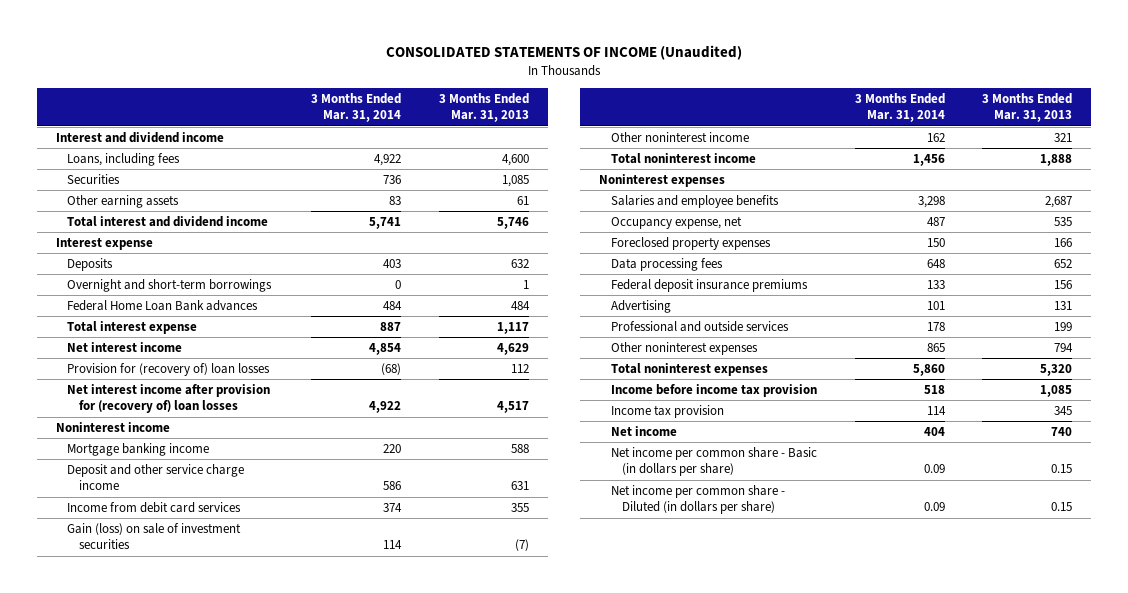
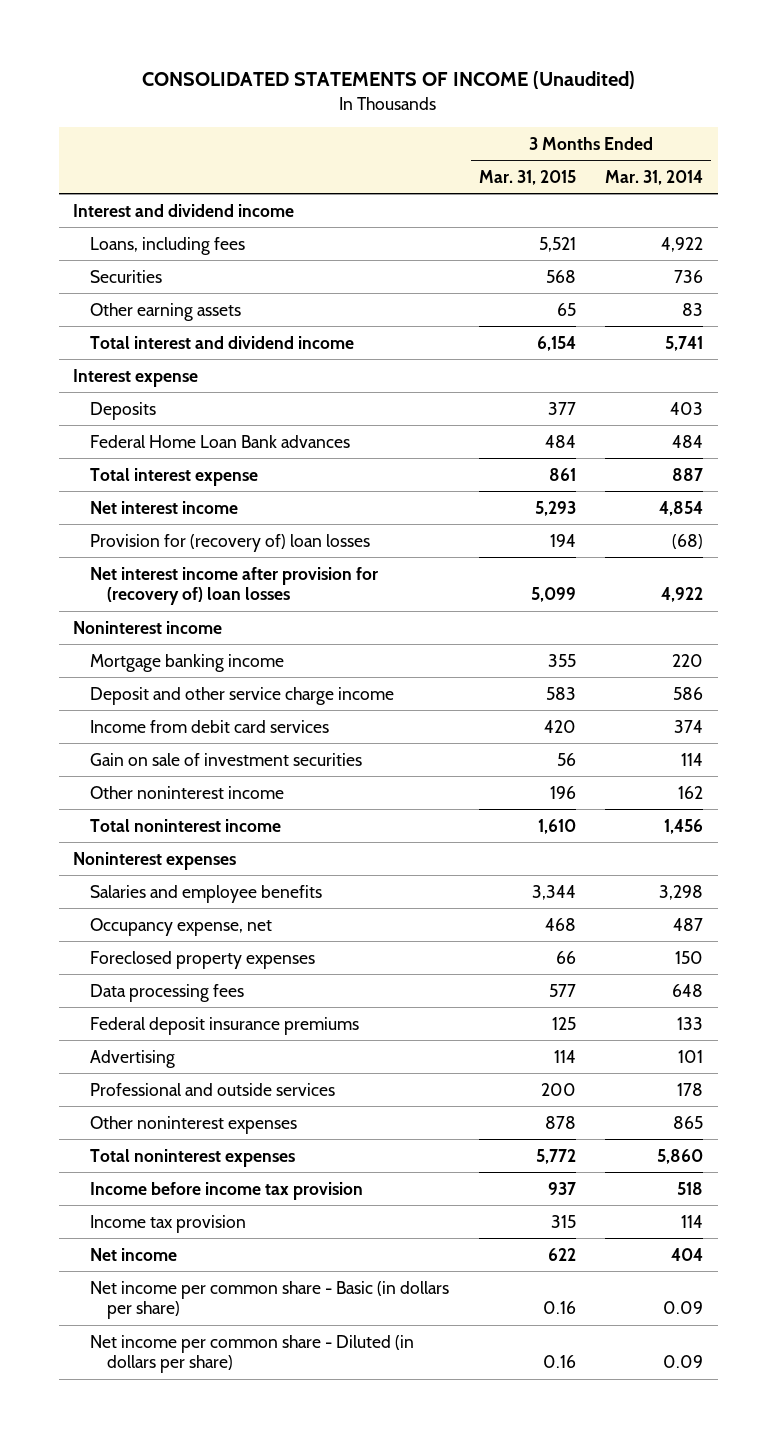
[438,92,529,123] 3 Months Ended Mar. 31, 2013 -> none
none -> [478,169,576,185] Mar. 31, 2015
[67,279,273,293] Overnight and short-term borrowings -> none
[67,523,242,550] Gain (loss) on sale of investment securities -> [90,752,363,766] Gain on sale of investment securities

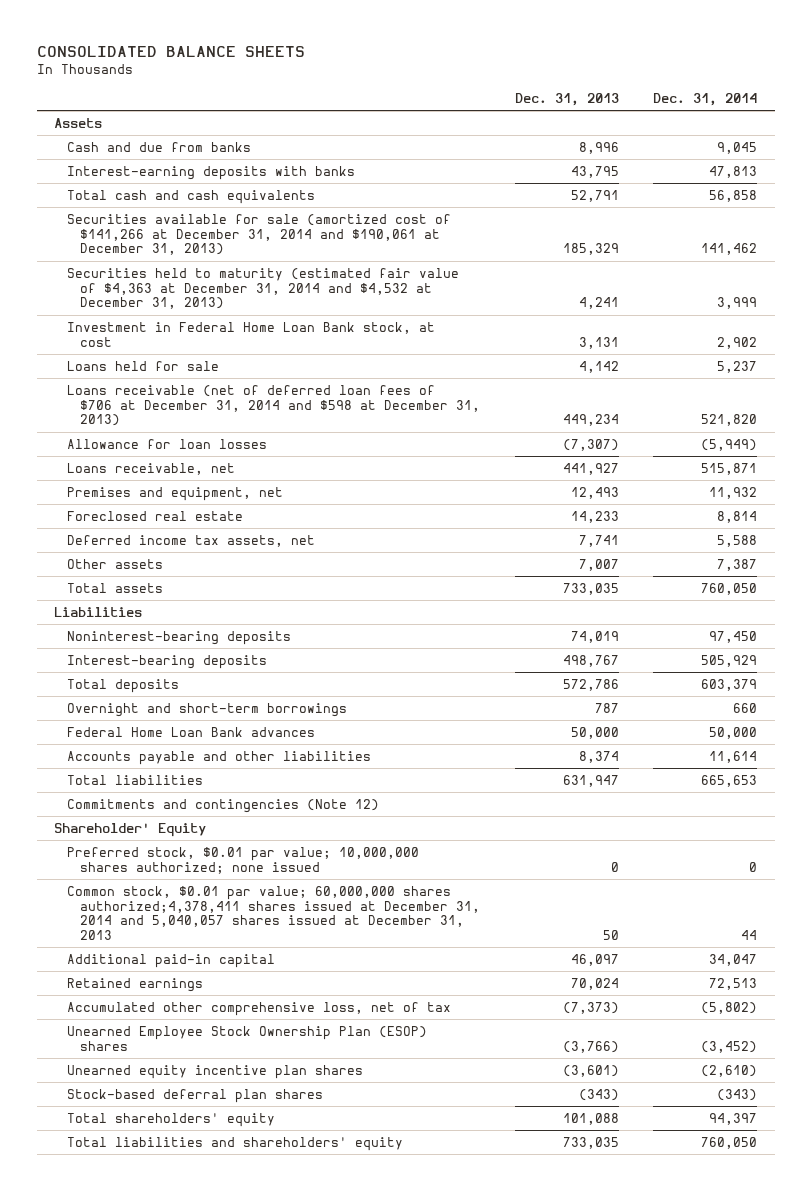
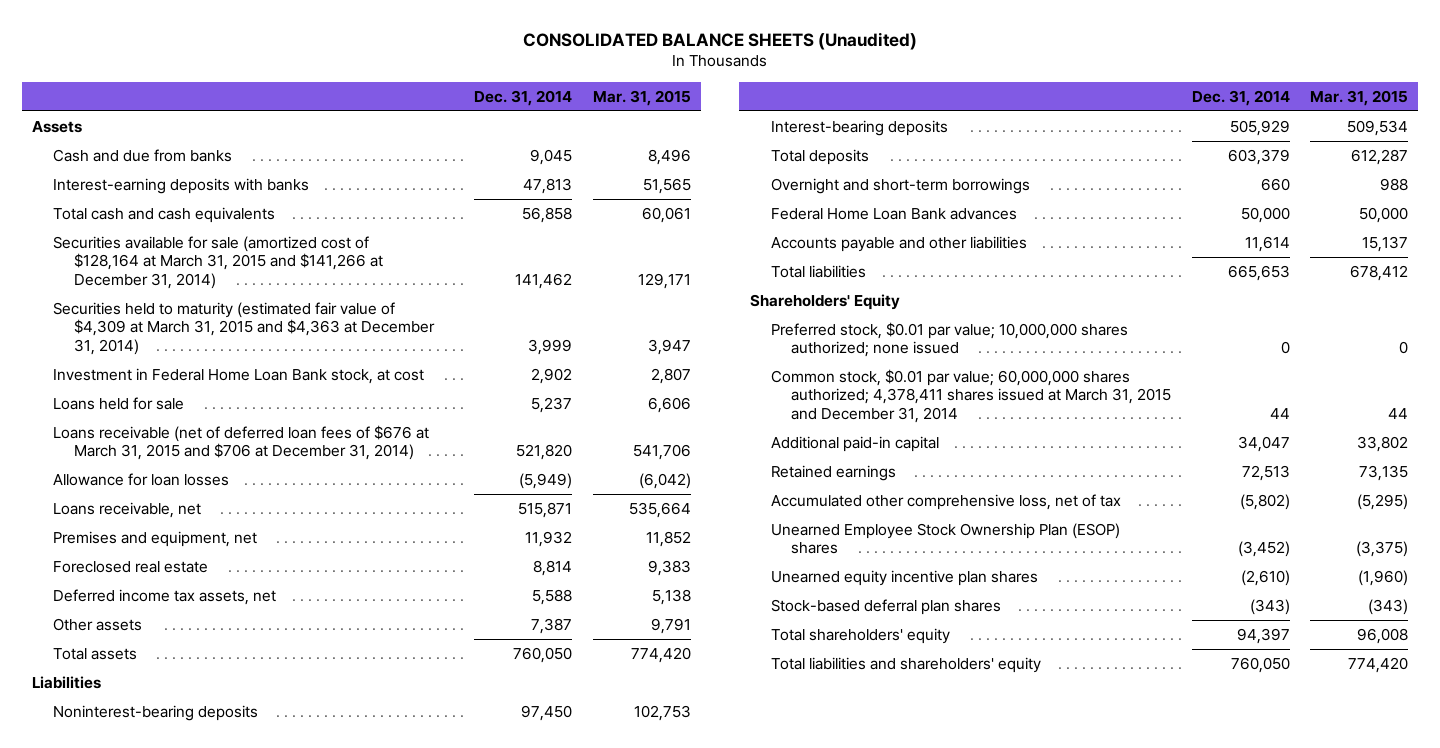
[36,45,305,57] CONSOLIDATED BALANCE SHEETS -> [523,31,918,50] CONSOLIDATED BALANCE SHEETS (Unaudited)
[514,93,619,107] Dec. 31, 2013 -> none
none -> [592,89,691,106] Mar. 31, 2015
[67,213,452,256] Securities available for sale (amortized cost of $141,266 at December 31, 2014 and $190,061 at December 31, 2013) -> [53,235,383,289] Securities available for sale (amortized cost of $128,164 at March 31, 2015 and $141,266 at December 31, 2014)
[67,267,460,310] Securities held to maturity (estimated fair value of $4,363 at December 31, 2014 and $4,532 at December 31, 2013) -> [53,301,435,355] Securities held to maturity (estimated fair value of $4,309 at March 31, 2015 and $4,363 at December 31, 2014)
[67,384,481,427] Loans receivable (net of deferred loan fees of $706 at December 31, 2014 and $598 at December 31, 2013) -> [53,424,430,461] Loans receivable (net of deferred loan fees of $676 at March 31, 2015 and $706 at December 31, 2014)
[67,798,380,813] Commitments and contingencies (Note 12) -> none
[54,822,207,837] Shareholder' Equity -> [749,293,900,310] Shareholders' Equity
[67,885,481,941] Common stock, $0.01 par value; 60,000,000 shares authorized;4,378,411 shares issued at December 31, 2014 and 5,040,057 shares issued at December 31, 2013 -> [770,368,1172,423] Common stock, $0.01 par value; 60,000,000 shares authorized; 4,378,411 shares issued at March 31, 2015 and December 31, 2014

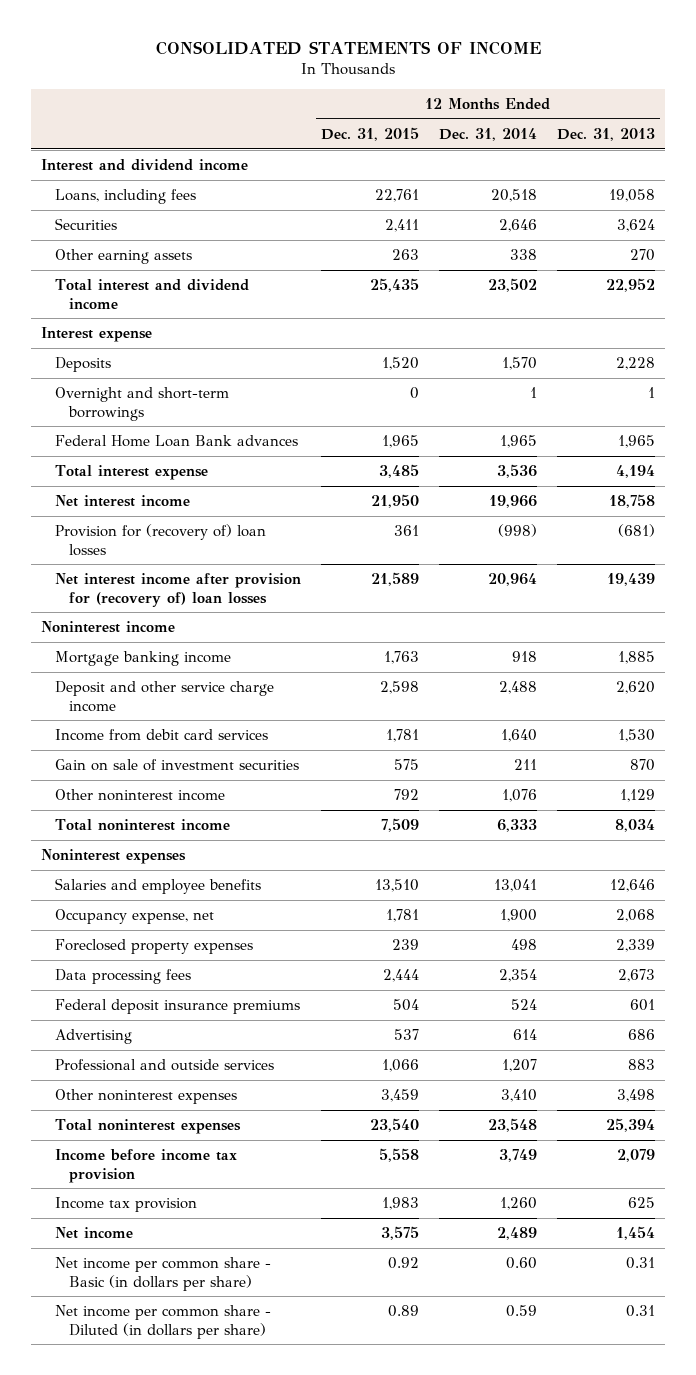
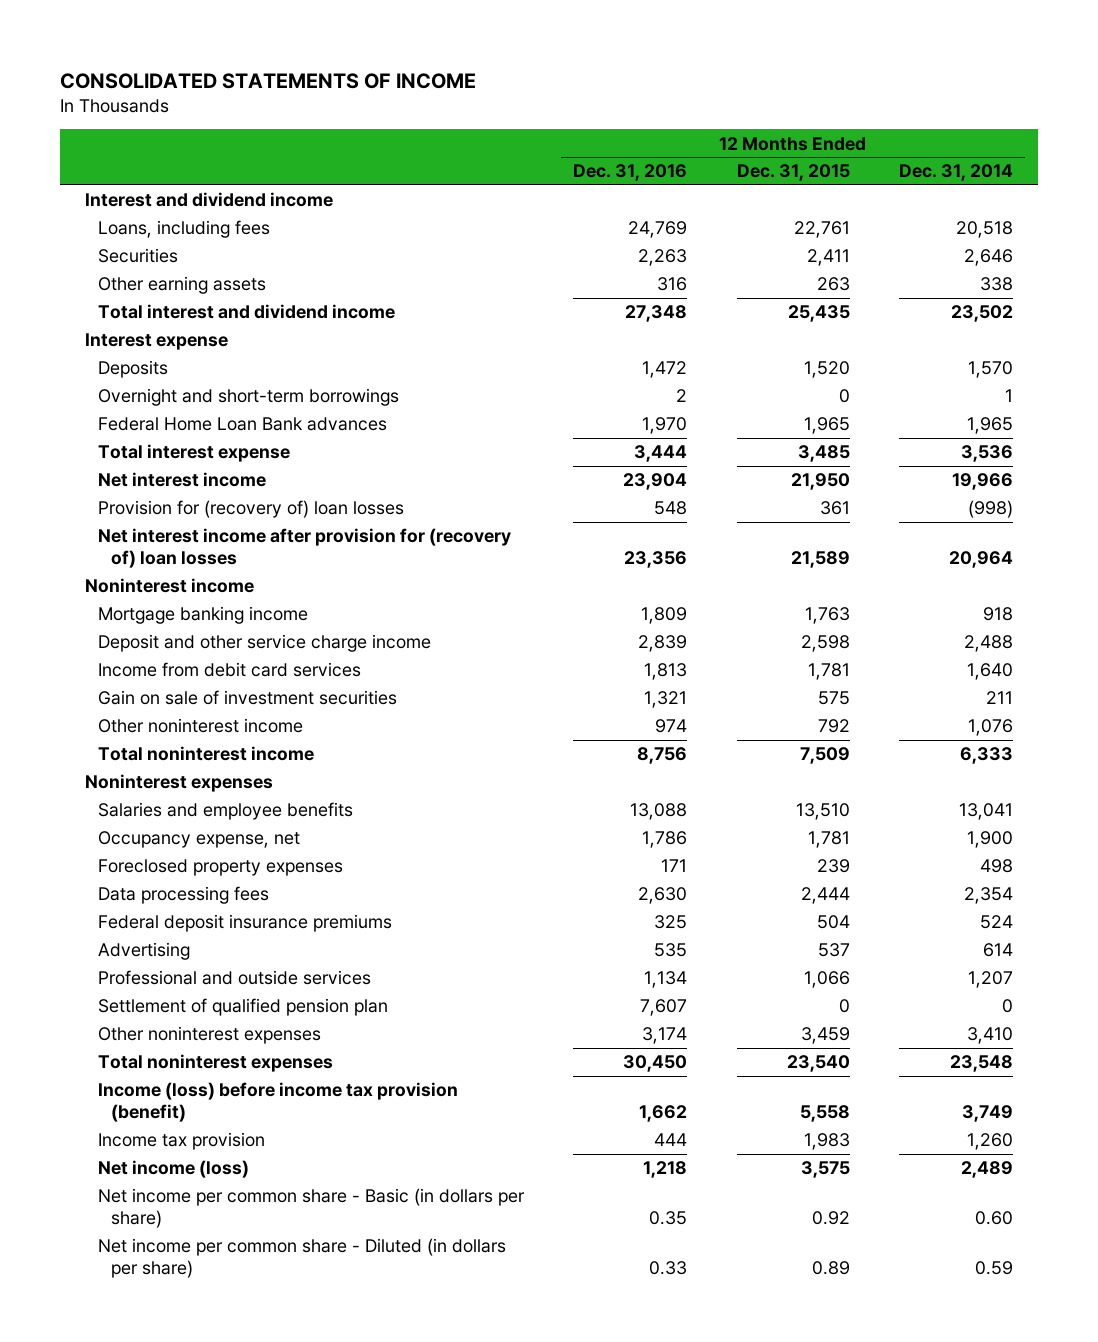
[557,127,656,141] Dec. 31, 2013 -> none
none -> [573,164,688,182] Dec. 31, 2016
none -> [97,998,388,1017] Settlement of qualified pension plan
[55,1148,238,1183] Income before income tax provision -> [97,1082,458,1123] Income (loss) before income tax provision (benefit)
[55,1226,134,1239] Net income -> [97,1160,249,1179] Net income (loss)

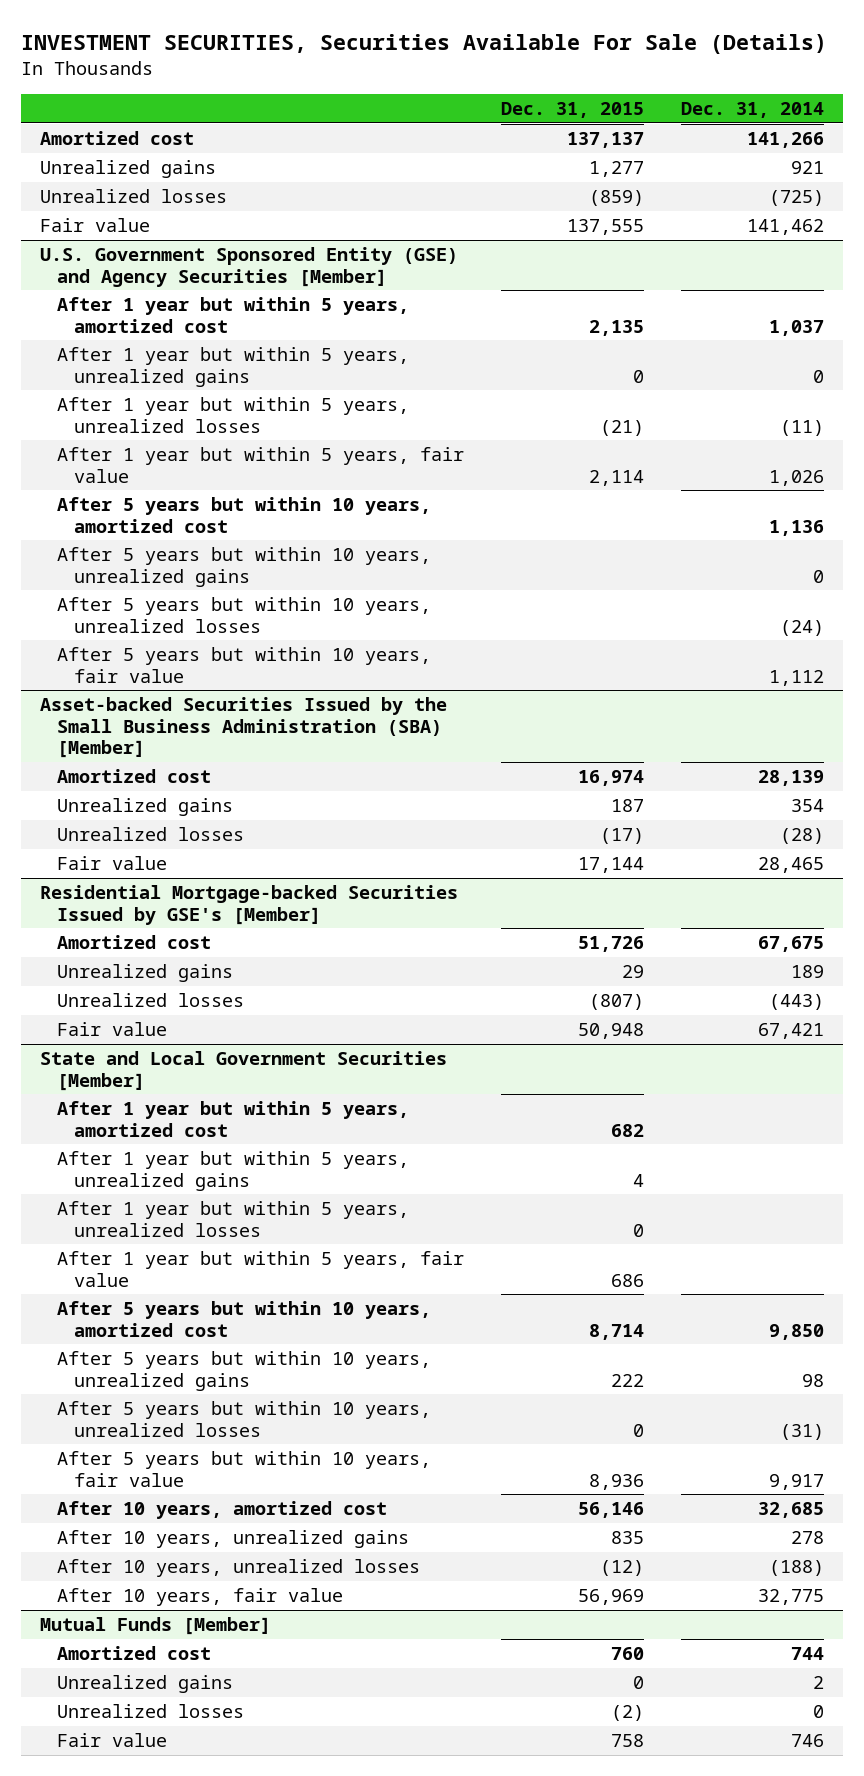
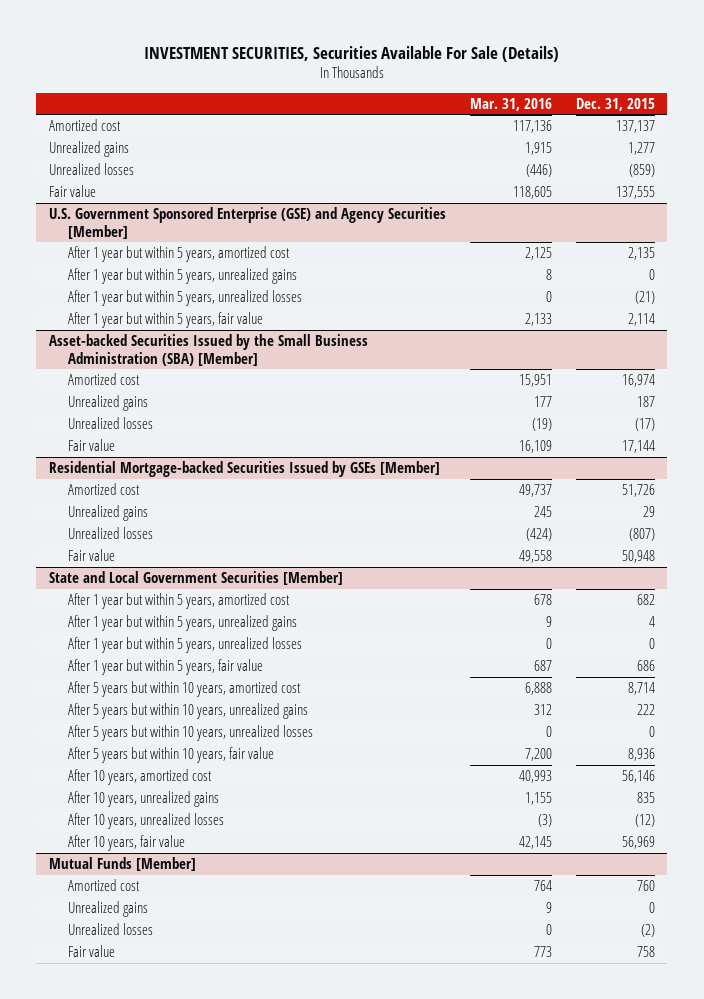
[681,101,825,118] Dec. 31, 2014 -> none
none -> [469,97,552,111] Mar. 31, 2016
[39,247,458,287] U.S. Government Sponsored Entity (GSE) and Agency Securities [Member] -> [48,206,446,239] U.S. Government Sponsored Enterprise (GSE) and Agency Securities [Member]
[56,497,431,533] After 5 years but within 10 years, amortized cost -> none
[56,547,431,587] After 5 years but within 10 years, unrealized gains -> none
[56,597,431,633] After 5 years but within 10 years, unrealized losses -> none
[56,647,431,683] After 5 years but within 10 years, fair value -> none
[39,885,458,925] Residential Mortgage-backed Securities Issued by GSE's [Member] -> [48,460,440,477] Residential Mortgage-backed Securities Issued by GSEs [Member]

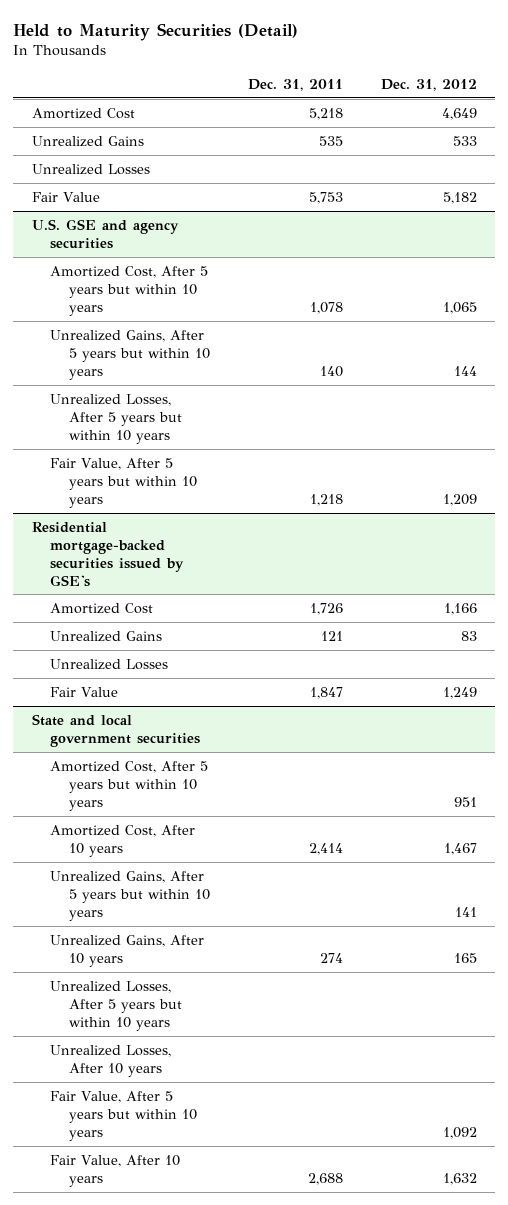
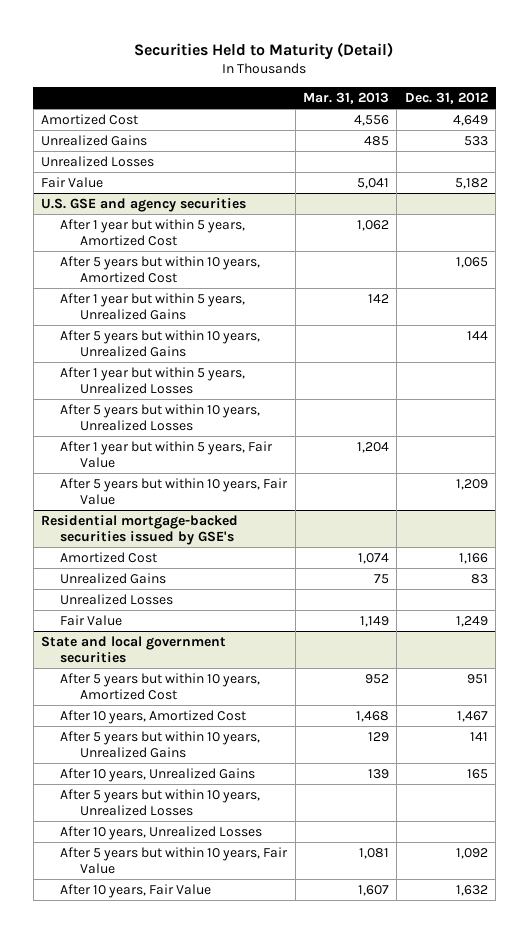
[12,22,298,41] Held to Maturity Securities (Detail) -> [134,41,394,60] Securities Held to Maturity (Detail)
[247,79,343,92] Dec. 31, 2011 -> none
none -> [302,92,389,105] Mar. 31, 2013
none -> [60,218,246,247] After 1 year but within 5 years, Amortized Cost
[50,265,209,316] Amortized Cost, After 5 years but within 10 years -> [60,255,261,284] After 5 years but within 10 years, Amortized Cost
none -> [60,292,246,321] After 1 year but within 5 years, Unrealized Gains
[50,329,211,380] Unrealized Gains, After 5 years but within 10 years -> [60,329,261,358] After 5 years but within 10 years, Unrealized Gains
none -> [60,366,246,395] After 1 year but within 5 years, Unrealized Losses
[50,393,183,444] Unrealized Losses, After 5 years but within 10 years -> [60,403,261,432] After 5 years but within 10 years, Unrealized Losses
none -> [60,440,274,469] After 1 year but within 5 years, Fair Value
[50,457,198,508] Fair Value, After 5 years but within 10 years -> [60,477,289,506] After 5 years but within 10 years, Fair Value
[50,760,209,811] Amortized Cost, After 5 years but within 10 years -> [60,672,261,701] After 5 years but within 10 years, Amortized Cost
[50,824,196,857] Amortized Cost, After 10 years -> [60,709,247,724] After 10 years, Amortized Cost
[50,870,211,921] Unrealized Gains, After 5 years but within 10 years -> [60,730,261,759] After 5 years but within 10 years, Unrealized Gains
[50,934,205,967] Unrealized Gains, After 10 years -> [60,767,256,782] After 10 years, Unrealized Gains
[50,980,183,1031] Unrealized Losses, After 5 years but within 10 years -> [60,788,261,817] After 5 years but within 10 years, Unrealized Losses
[50,1044,172,1077] Unrealized Losses, After 10 years -> [60,825,263,840] After 10 years, Unrealized Losses
[50,1090,198,1141] Fair Value, After 5 years but within 10 years -> [60,846,289,875] After 5 years but within 10 years, Fair Value
[50,1154,181,1187] Fair Value, After 10 years -> [60,883,212,898] After 10 years, Fair Value

